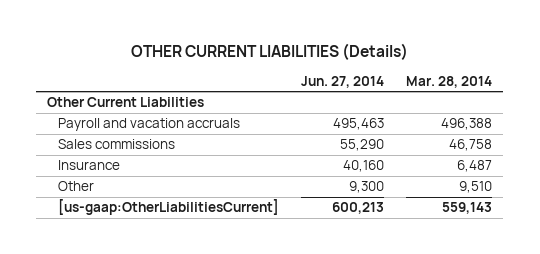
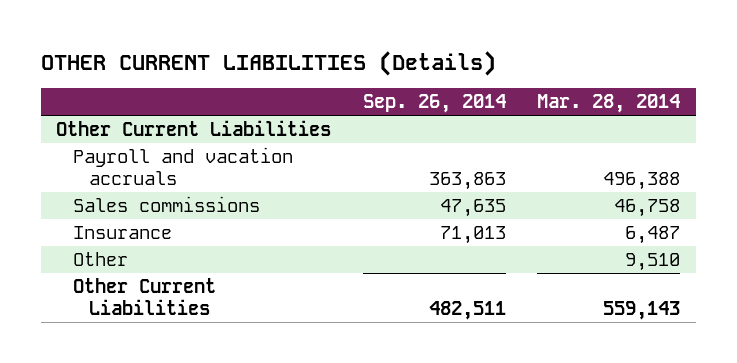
[301,75,385,88] Jun. 27, 2014 -> none
none -> [362,94,506,114] Sep. 26, 2014
[58,199,280,216] [us-gaap:OtherLiabilitiesCurrent] -> [72,277,216,315] Other Current Liabilities

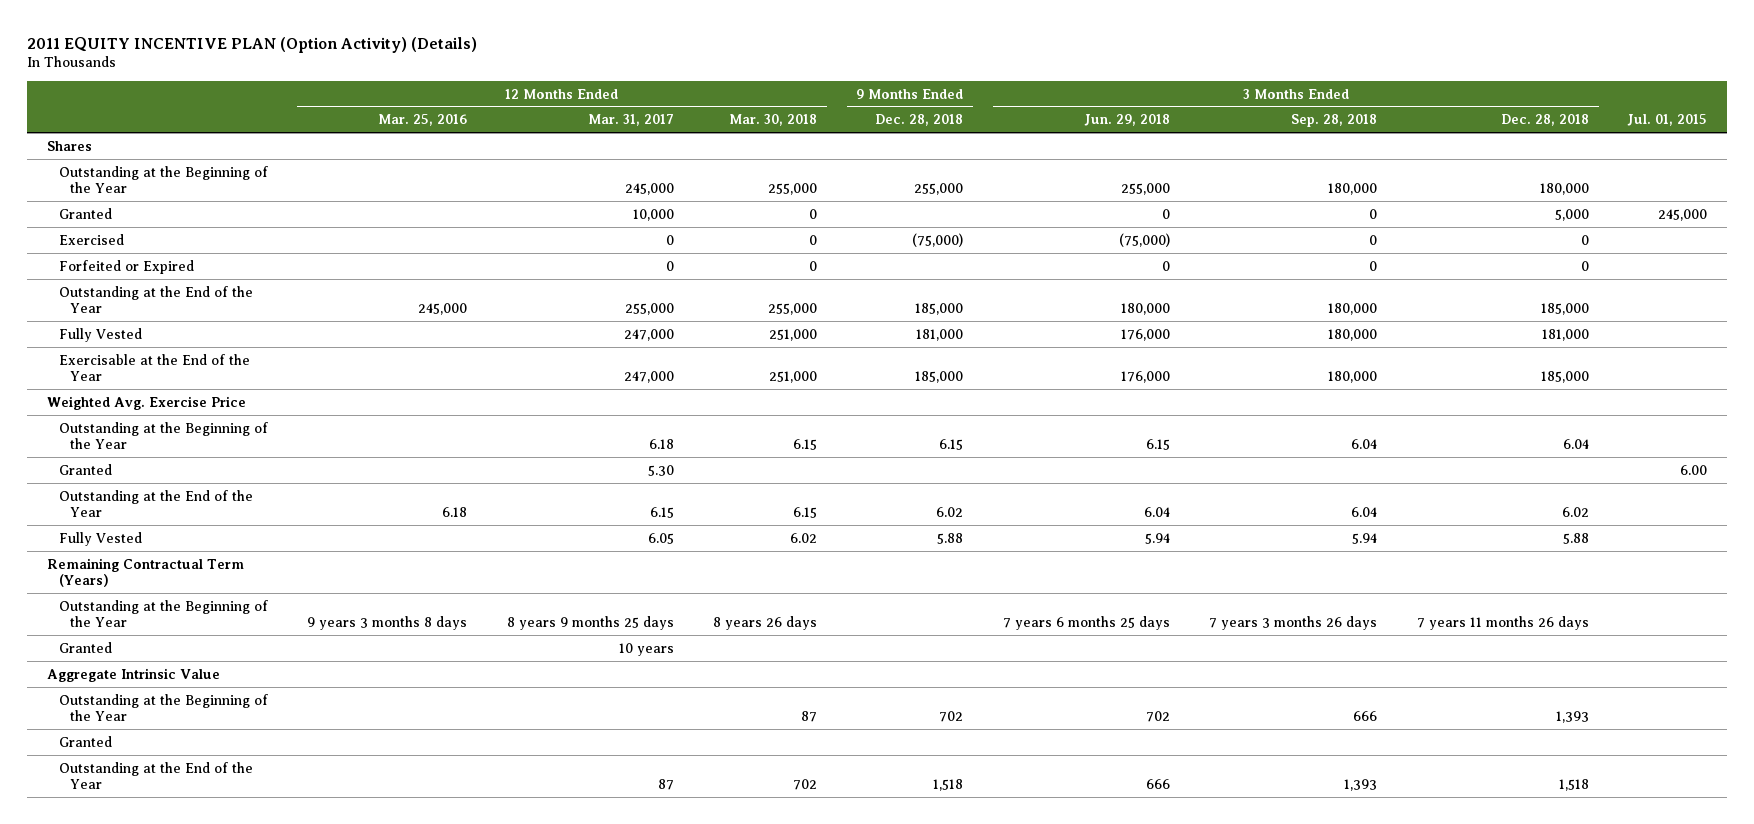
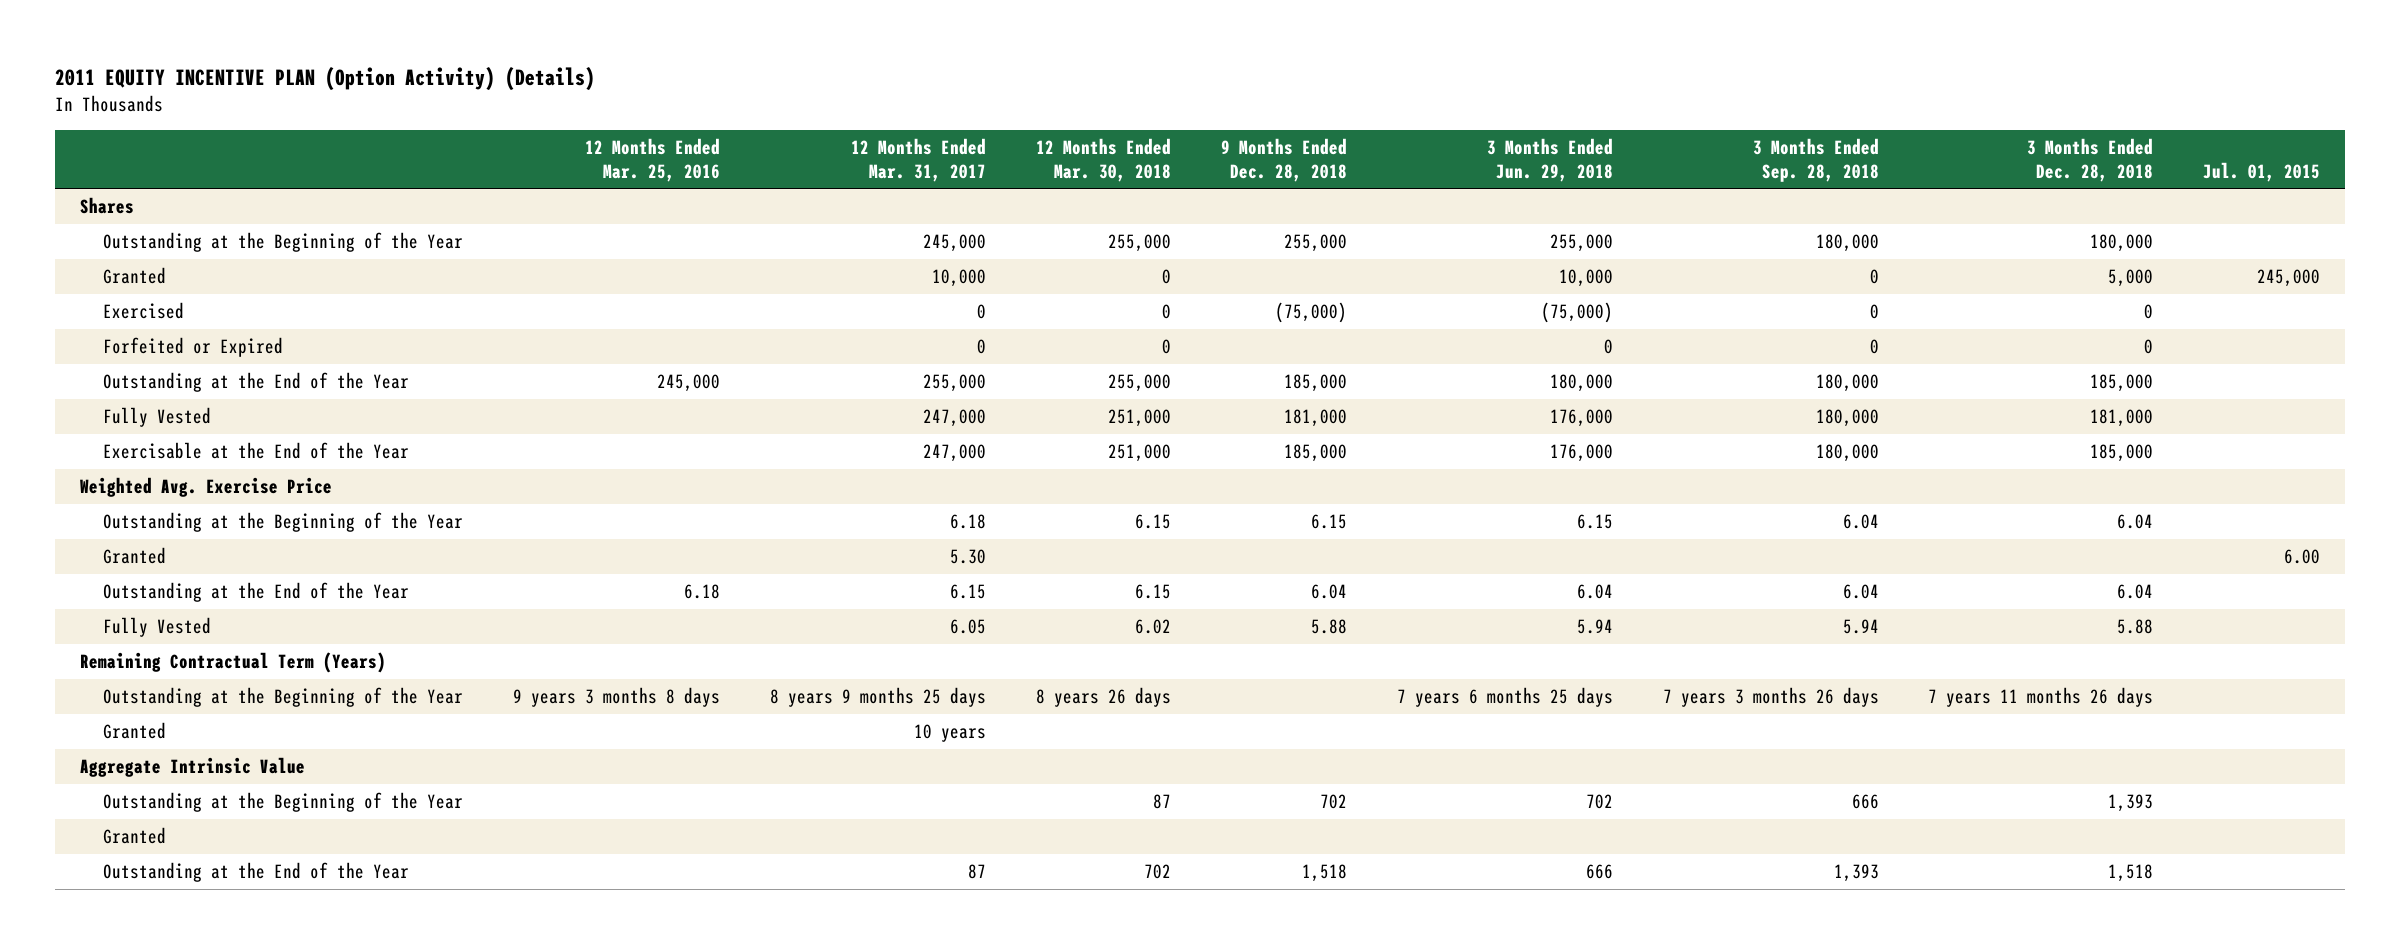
[1161,208,1170,219] 0 -> [1558,268,1613,287] 10,000
[936,507,964,518] 6.02 -> [1310,583,1347,599] 6.04
[1561,507,1589,518] 6.02 -> [2117,583,2154,599] 6.04

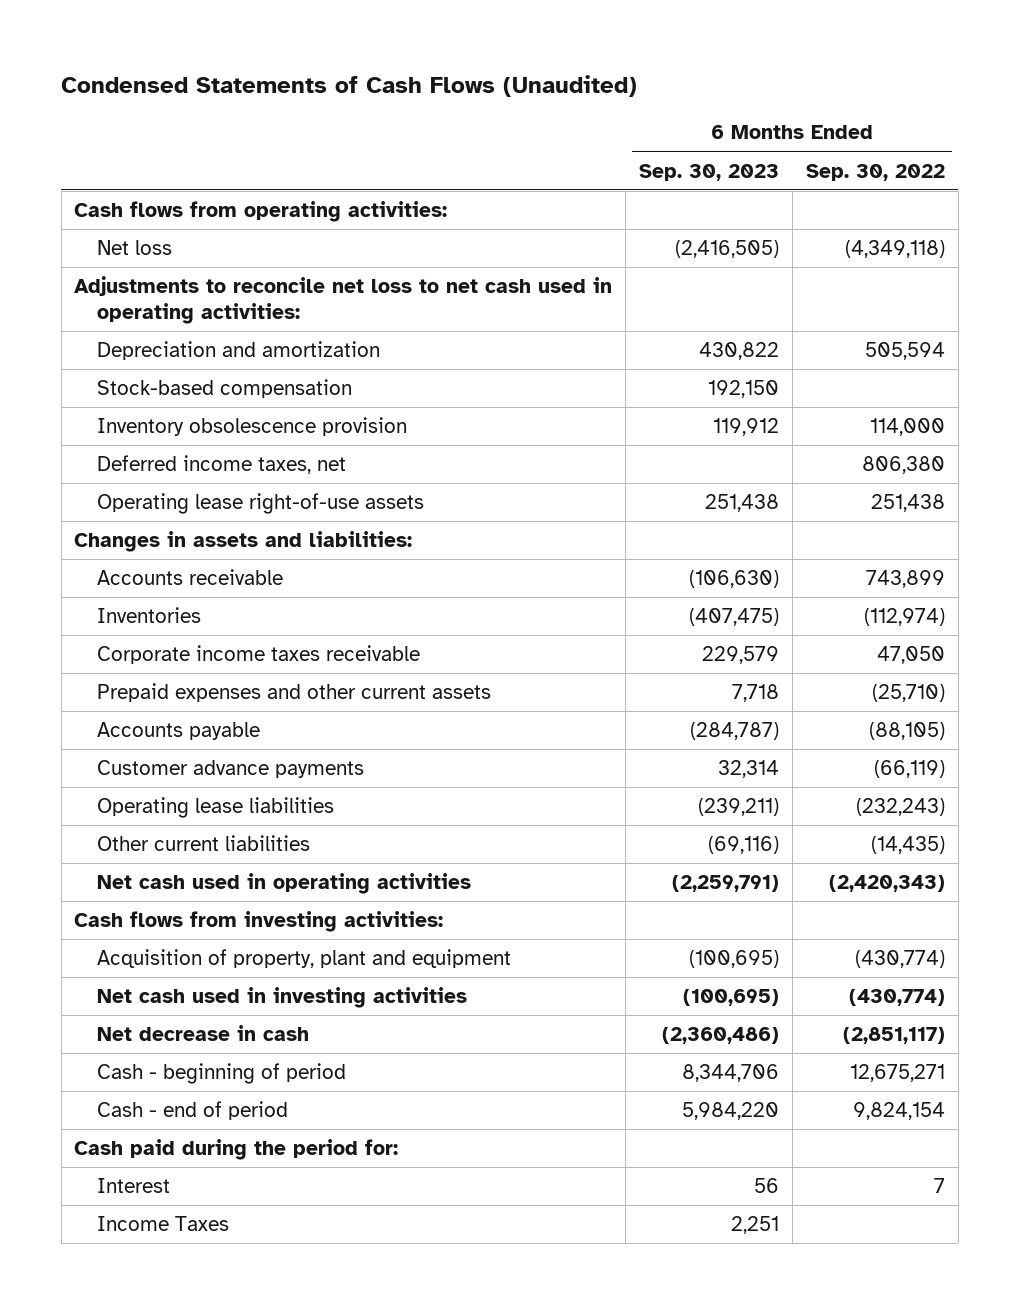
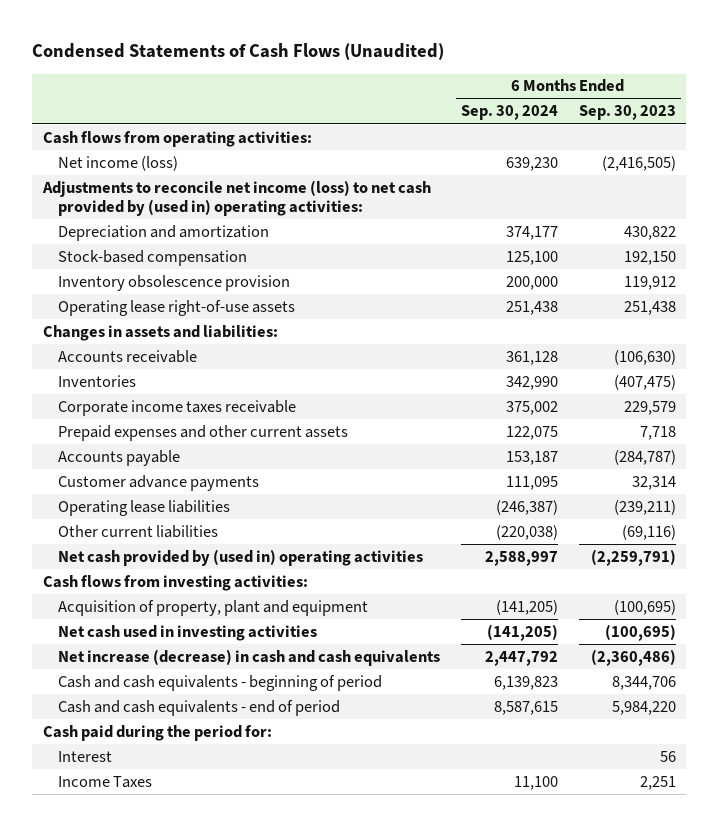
[805,163,945,181] Sep. 30, 2022 -> none
none -> [460,105,558,121] Sep. 30, 2024
[97,240,173,256] Net loss -> [57,155,178,171] Net income (loss)
[74,276,613,324] Adjustments to reconcile net loss to net cash used in operating activities: -> [41,179,431,217] Adjustments to reconcile net income (loss) to net cash provided by (used in) operating activities:
[97,455,347,475] Deferred income taxes, net -> none
[97,873,472,895] Net cash used in operating activities -> [57,548,423,566] Net cash provided by (used in) operating activities
[97,1025,310,1042] Net decrease in cash -> [57,648,440,666] Net increase (decrease) in cash and cash equivalents
[97,1063,347,1085] Cash - beginning of period -> [57,674,382,691] Cash and cash equivalents - beginning of period
[97,1101,289,1121] Cash - end of period -> [57,699,340,716] Cash and cash equivalents - end of period

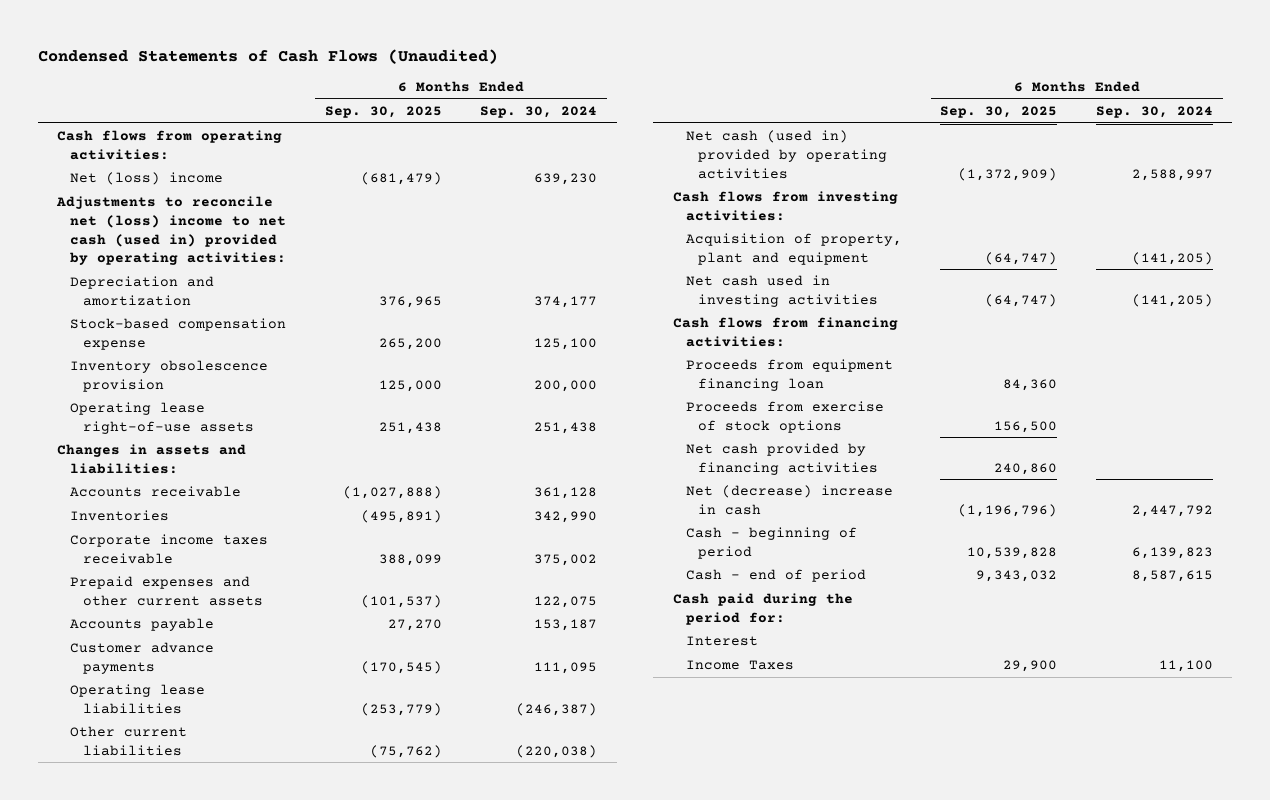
[578,105,676,121] Sep. 30, 2023 -> none
none -> [324,106,442,119] Sep. 30, 2025
[57,155,178,171] Net income (loss) -> [70,172,224,186] Net (loss) income
[41,179,431,217] Adjustments to reconcile net income (loss) to net cash provided by (used in) operating activities: -> [56,196,287,266] Adjustments to reconcile net (loss) income to net cash (used in) provided by operating activities:
[57,249,247,266] Stock-based compensation -> [70,318,287,350] Stock-based compensation expense
[57,548,423,566] Net cash provided by (used in) operating activities -> [685,130,888,179] Net cash (used in) provided by operating activities
none -> [672,317,898,347] Cash flows from financing activities:
none -> [685,359,893,391] Proceeds from equipment financing loan
none -> [685,401,884,433] Proceeds from exercise of stock options
none -> [685,443,879,475] Net cash provided by financing activities
[57,648,440,666] Net increase (decrease) in cash and cash equivalents -> [685,485,893,515] Net (decrease) increase in cash
[57,674,382,691] Cash and cash equivalents - beginning of period -> [685,527,857,559] Cash - beginning of period
[57,699,340,716] Cash and cash equivalents - end of period -> [685,569,866,583] Cash - end of period

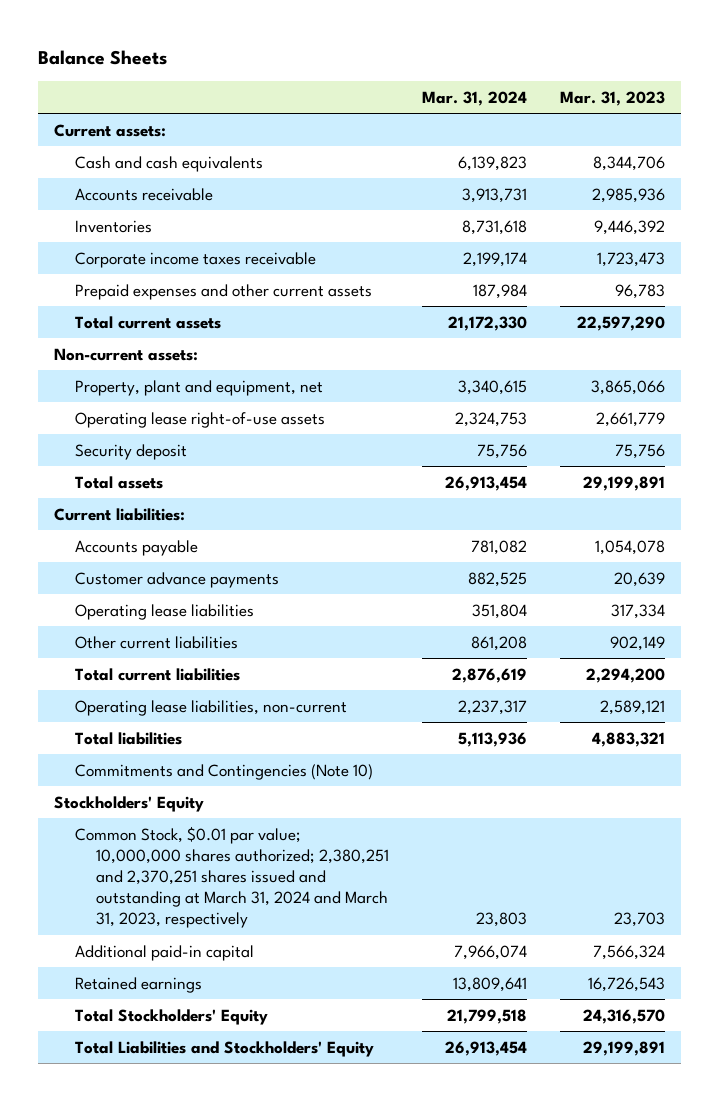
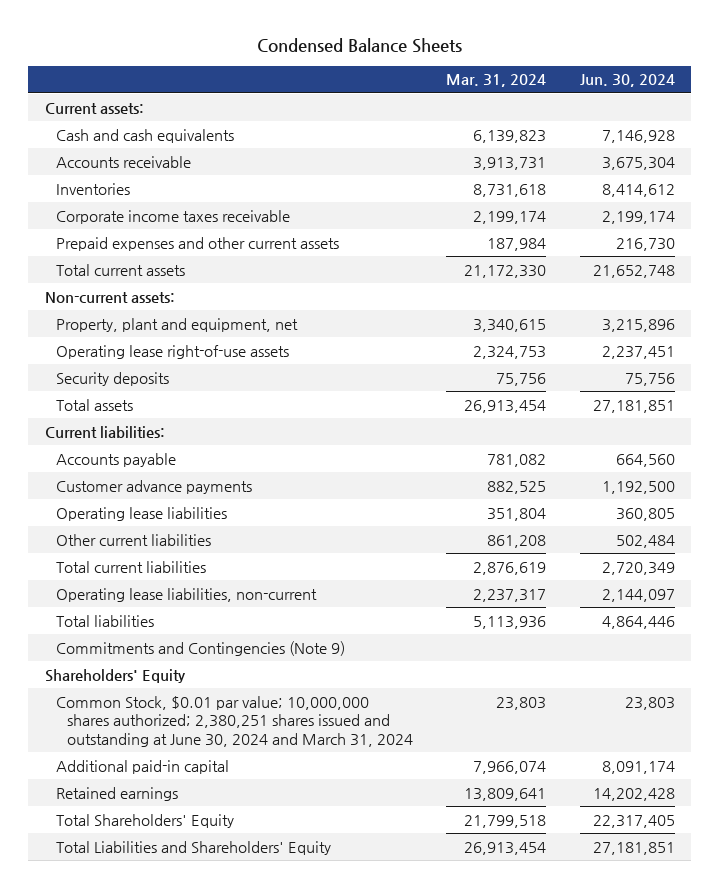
[37,50,167,66] Balance Sheets -> [256,38,462,54] Condensed Balance Sheets
[559,90,665,106] Mar. 31, 2023 -> none
none -> [579,74,675,88] Jun. 30, 2024
[75,443,188,460] Security deposit -> [56,371,170,386] Security deposits
[75,763,374,780] Commitments and Contingencies (Note 10) -> [56,640,346,656] Commitments and Contingencies (Note 9)
[54,795,205,812] Stockholders' Equity -> [44,668,186,683] Shareholders' Equity
[75,825,390,929] Common Stock, $0.01 par value; 10,000,000 shares authorized; 2,380,251 and 2,370,251 shares issued and outstanding at March 31, 2024 and March 31, 2023, respectively -> [56,695,414,747] Common Stock, $0.01 par value; 10,000,000 shares authorized; 2,380,251 shares issued and outstanding at June 30, 2024 and March 31, 2024
[75,1008,269,1025] Total Stockholders' Equity -> [56,813,235,828] Total Shareholders' Equity
[75,1040,375,1057] Total Liabilities and Stockholders' Equity -> [56,840,332,855] Total Liabilities and Shareholders' Equity

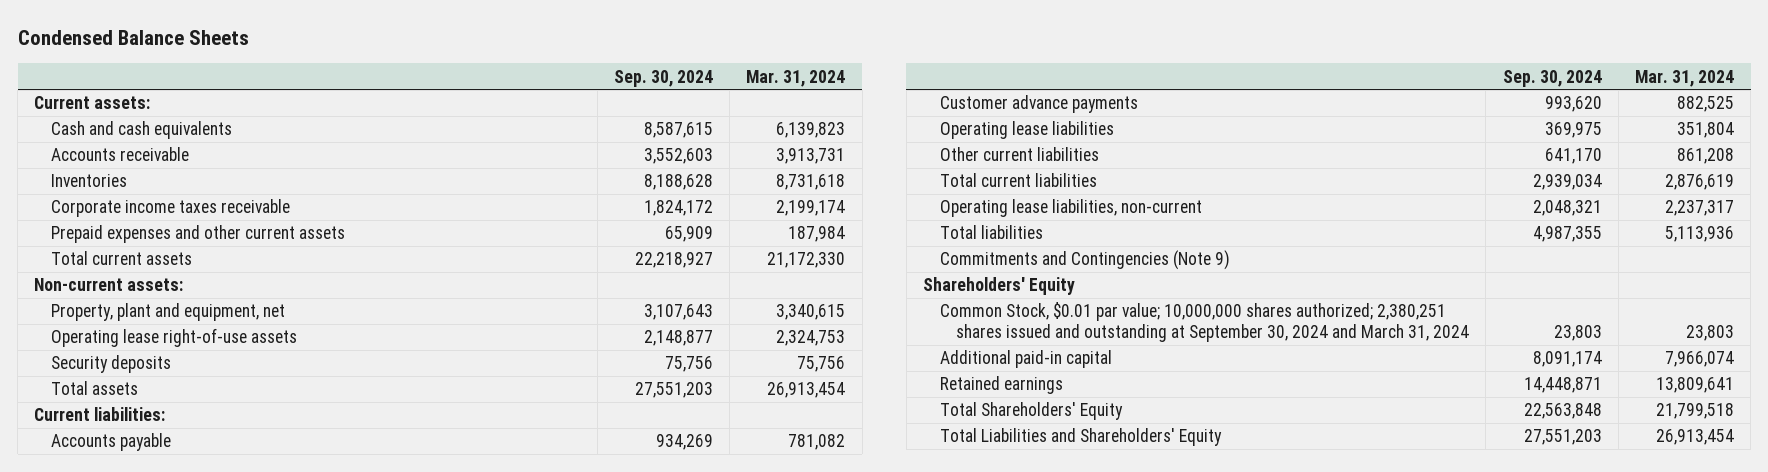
[579,74,675,88] Jun. 30, 2024 -> none
none -> [614,69,714,87] Sep. 30, 2024
[56,695,414,747] Common Stock, $0.01 par value; 10,000,000 shares authorized; 2,380,251 shares issued and outstanding at June 30, 2024 and March 31, 2024 -> [939,302,1470,343] Common Stock, $0.01 par value; 10,000,000 shares authorized; 2,380,251 shares issued and outstanding at September 30, 2024 and March 31, 2024

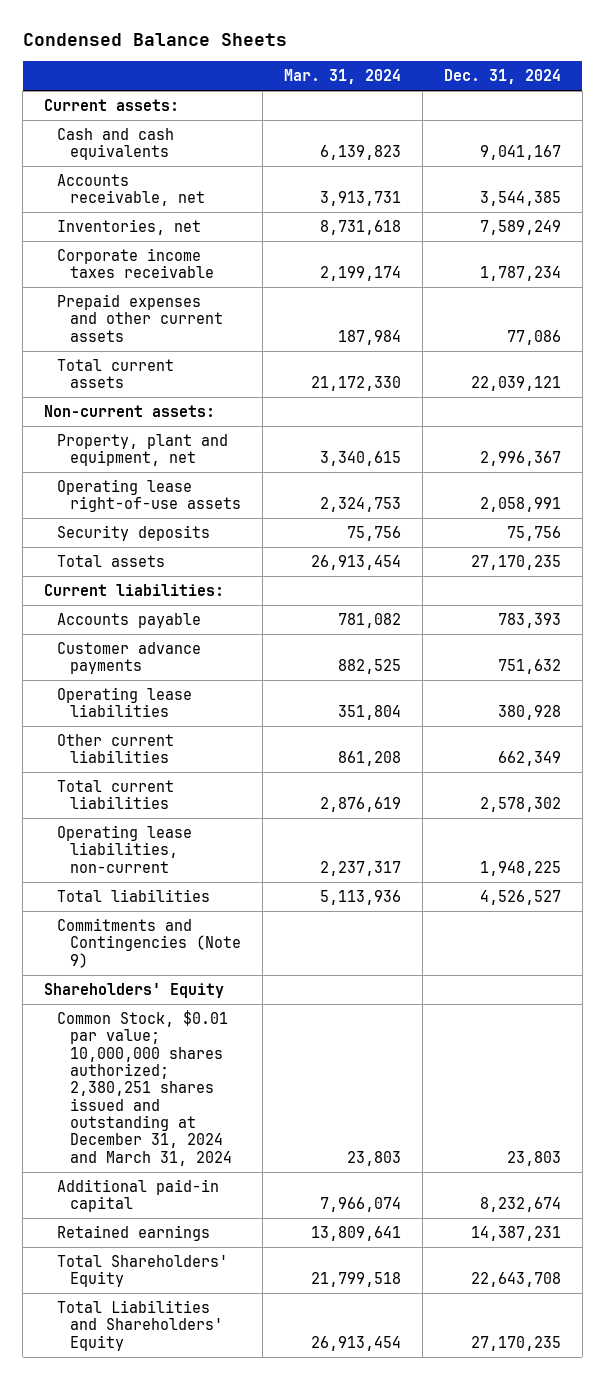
[614,69,714,87] Sep. 30, 2024 -> none
none -> [443,69,561,85] Dec. 31, 2024
[51,147,190,162] Accounts receivable -> [57,174,206,207] Accounts receivable, net
[51,174,128,188] Inventories -> [57,219,202,236] Inventories, net
[939,302,1470,343] Common Stock, $0.01 par value; 10,000,000 shares authorized; 2,380,251 shares issued and outstanding at September 30, 2024 and March 31, 2024 -> [57,1010,233,1166] Common Stock, $0.01 par value; 10,000,000 shares authorized; 2,380,251 shares issued and outstanding at December 31, 2024 and March 31, 2024

